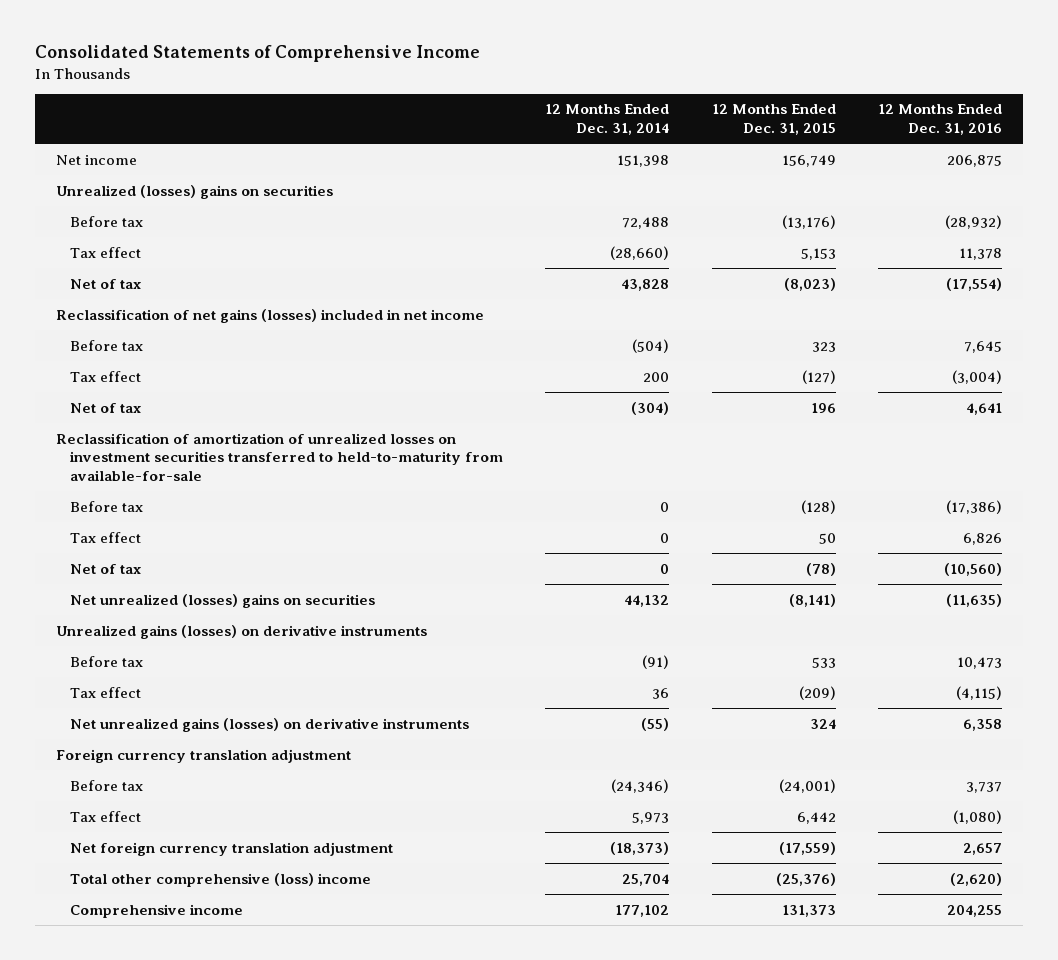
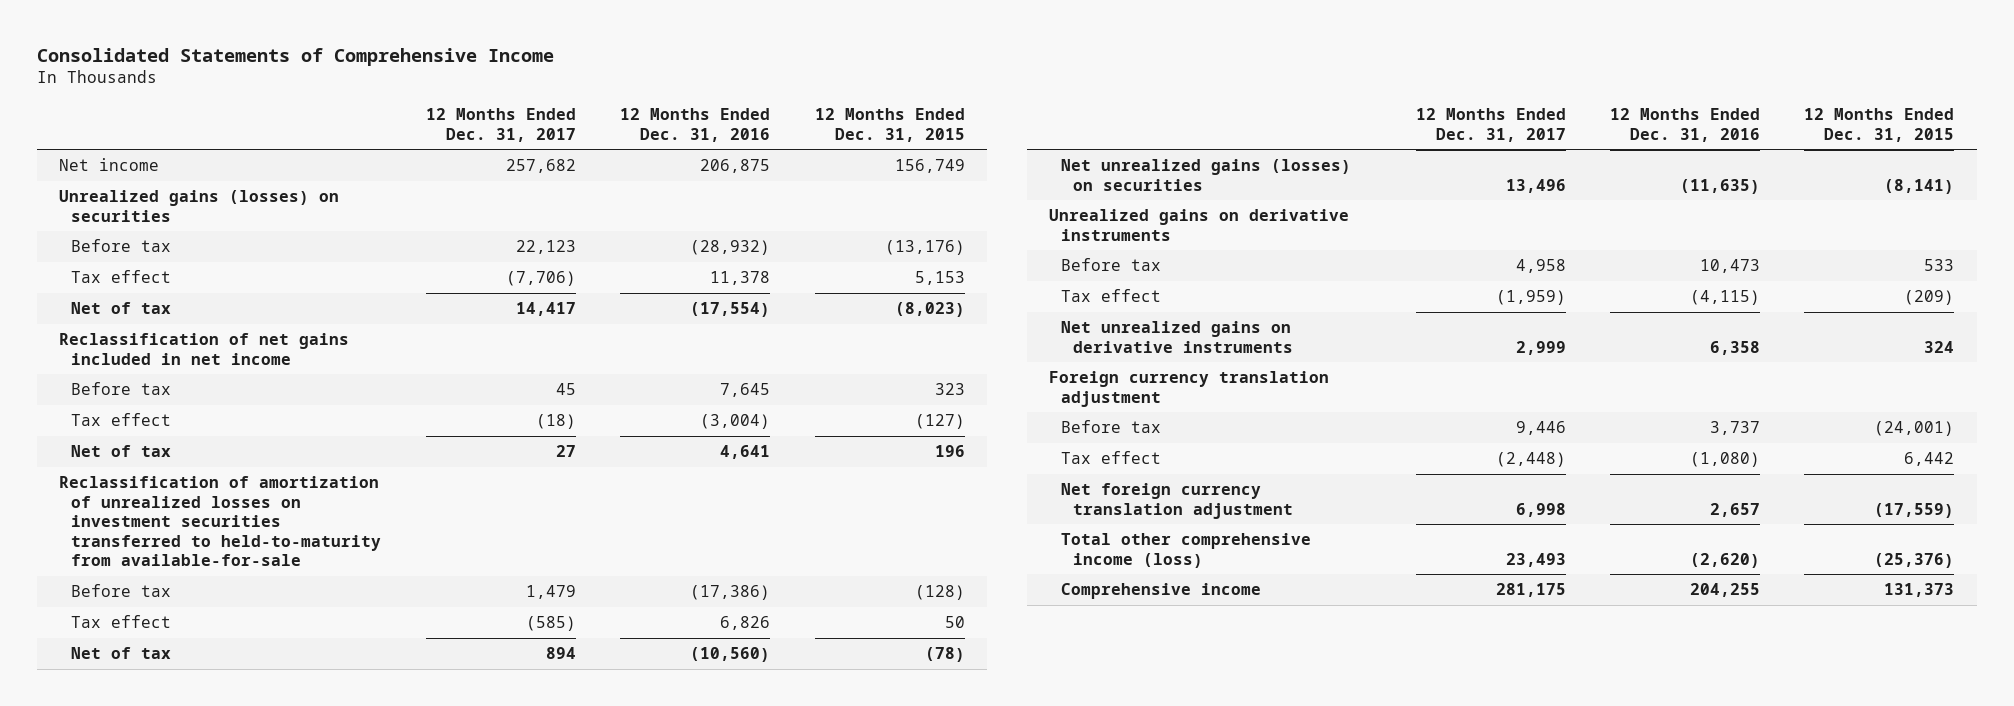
[545,104,670,135] 12 Months Ended Dec. 31, 2014 -> none
none -> [425,108,576,142] 12 Months Ended Dec. 31, 2017
[56,184,334,199] Unrealized (losses) gains on securities -> [59,190,340,222] Unrealized gains (losses) on securities
[56,308,485,323] Reclassification of net gains (losses) included in net income -> [59,333,350,365] Reclassification of net gains included in net income
[69,593,375,608] Net unrealized (losses) gains on securities -> [1061,159,1352,191] Net unrealized gains (losses) on securities
[56,624,428,639] Unrealized gains (losses) on derivative instruments -> [1048,209,1349,241] Unrealized gains on derivative instruments
[69,717,469,732] Net unrealized gains (losses) on derivative instruments -> [1061,321,1294,353] Net unrealized gains on derivative instruments
[69,872,371,887] Total other comprehensive (loss) income -> [1061,533,1312,568] Total other comprehensive income (loss)

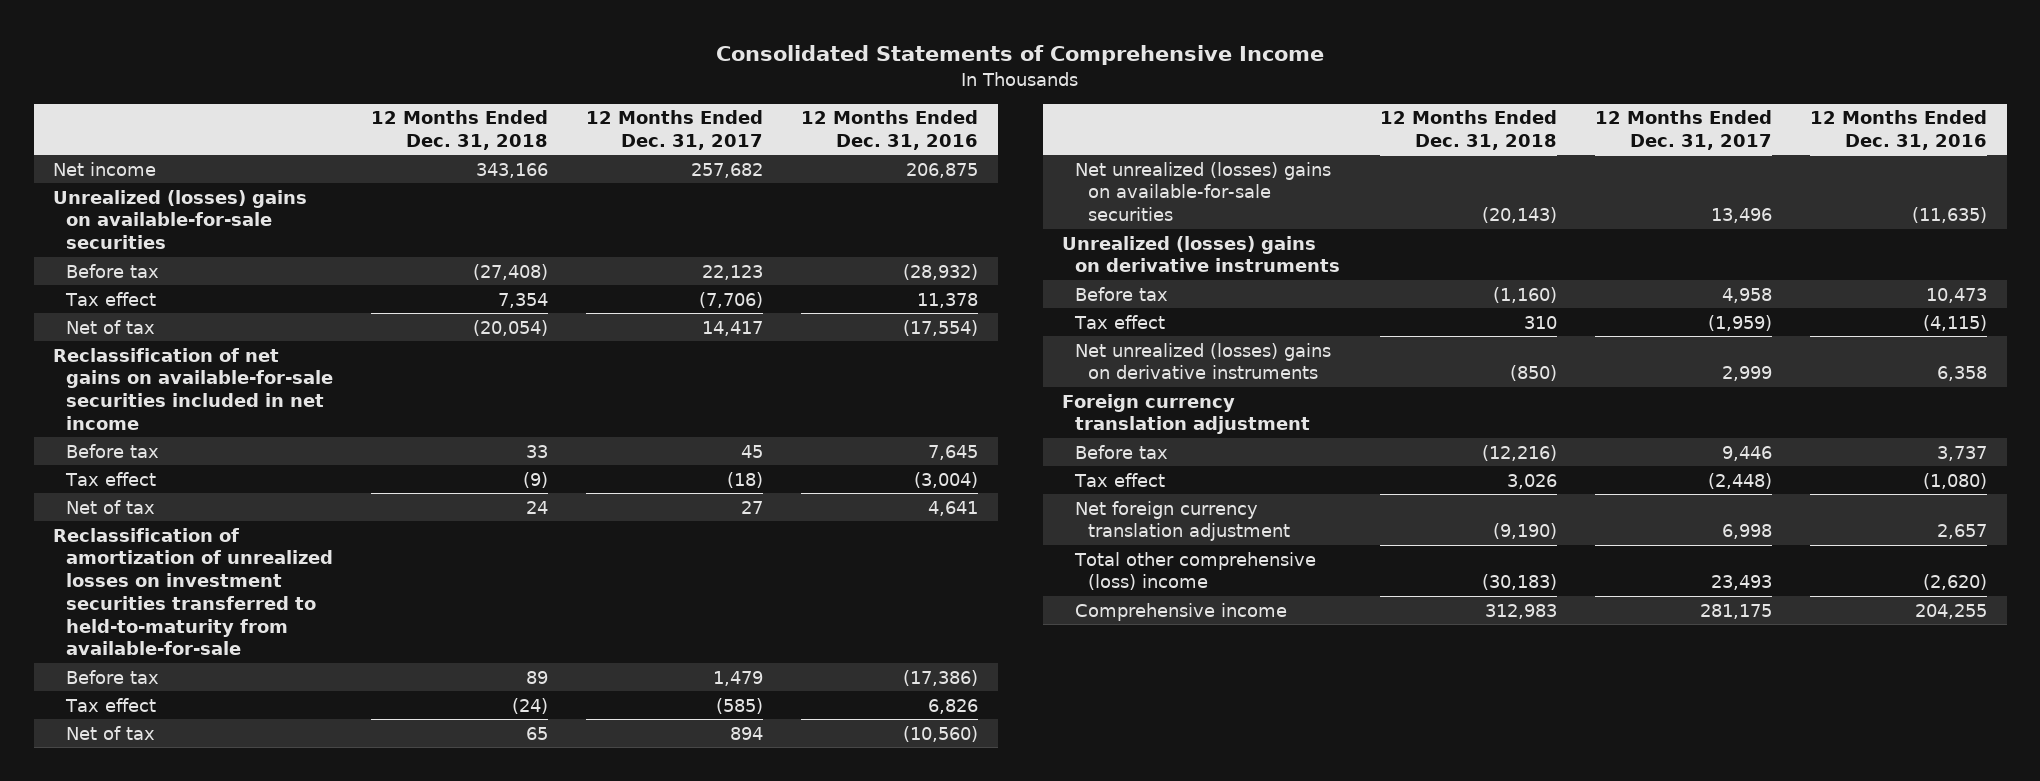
[814,108,965,142] 12 Months Ended Dec. 31, 2015 -> none
none -> [371,110,549,150] 12 Months Ended Dec. 31, 2018
[59,190,340,222] Unrealized gains (losses) on securities -> [52,189,307,250] Unrealized (losses) gains on available-for-sale securities
[59,333,350,365] Reclassification of net gains included in net income -> [52,347,333,430] Reclassification of net gains on available-for-sale securities included in net income
[1061,159,1352,191] Net unrealized gains (losses) on securities -> [1074,161,1331,222] Net unrealized (losses) gains on available-for-sale securities
[1048,209,1349,241] Unrealized gains on derivative instruments -> [1061,235,1340,273] Unrealized (losses) gains on derivative instruments
[1061,321,1294,353] Net unrealized gains on derivative instruments -> [1074,342,1331,380] Net unrealized (losses) gains on derivative instruments
[1061,533,1312,568] Total other comprehensive income (loss) -> [1073,551,1316,591] Total other comprehensive (loss) income

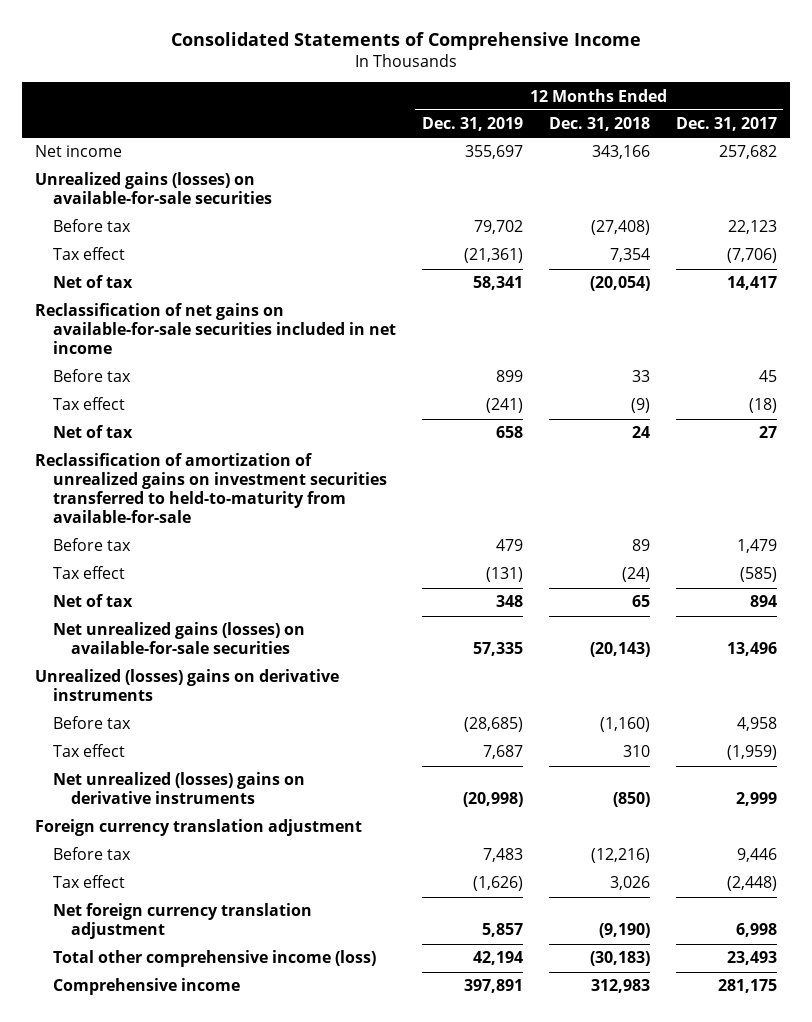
[801,110,979,150] 12 Months Ended Dec. 31, 2016 -> none
none -> [421,117,523,132] Dec. 31, 2019
[52,189,307,250] Unrealized (losses) gains on available-for-sale securities -> [34,172,272,205] Unrealized gains (losses) on available-for-sale securities
[52,527,333,656] Reclassification of amortization of unrealized losses on investment securities transferred to held-to-maturity from available-for-sale -> [34,453,387,524] Reclassification of amortization of unrealized gains on investment securities transferred to held-to-maturity from available-for-sale
[1074,161,1331,222] Net unrealized (losses) gains on available-for-sale securities -> [52,622,305,655] Net unrealized gains (losses) on available-for-sale securities
[1073,551,1316,591] Total other comprehensive (loss) income -> [52,950,376,968] Total other comprehensive income (loss)

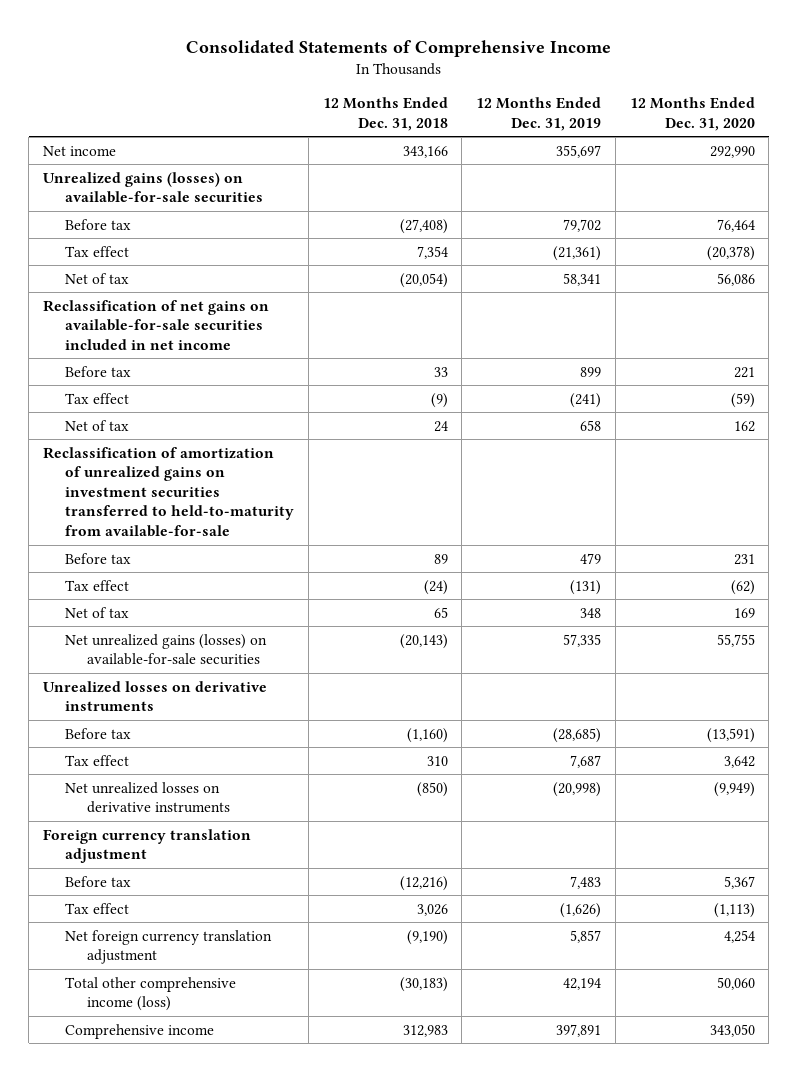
[675,117,777,132] Dec. 31, 2017 -> none
none -> [629,97,755,131] 12 Months Ended Dec. 31, 2020
[34,669,339,702] Unrealized (losses) gains on derivative instruments -> [43,680,268,712] Unrealized losses on derivative instruments
[52,772,305,805] Net unrealized (losses) gains on derivative instruments -> [64,781,230,814] Net unrealized losses on derivative instruments

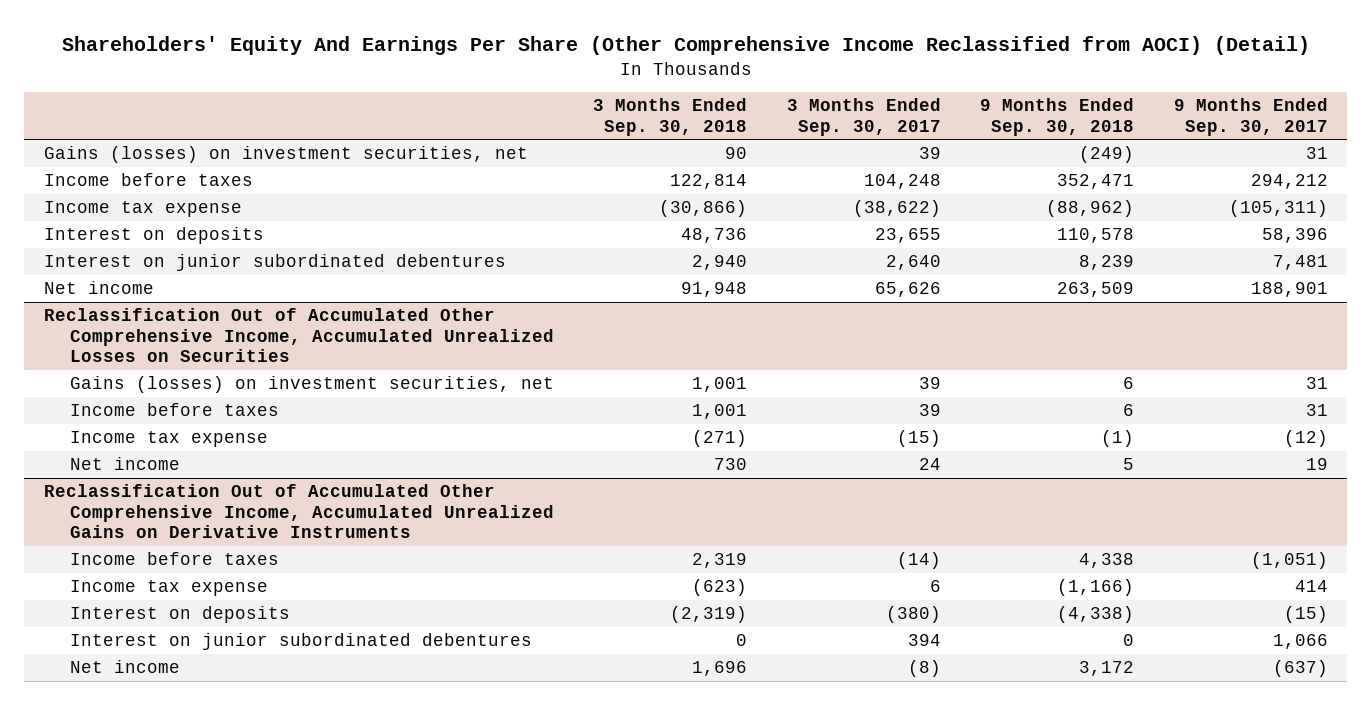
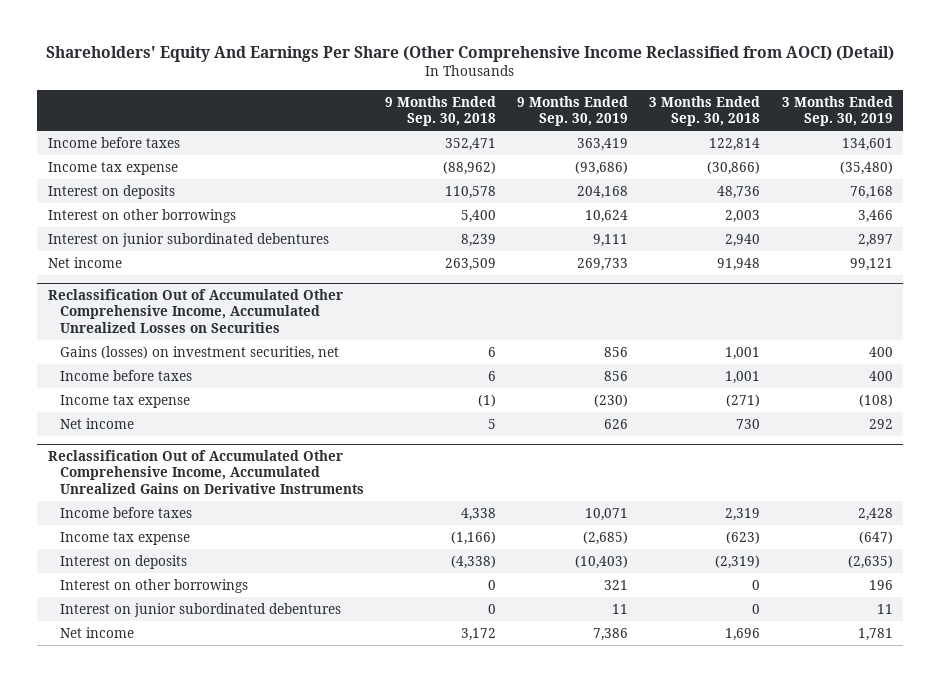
[786,98,941,136] 3 Months Ended Sep. 30, 2017 -> none
[1173,98,1328,136] 9 Months Ended Sep. 30, 2017 -> none
none -> [517,95,629,127] 9 Months Ended Sep. 30, 2019
none -> [781,95,893,127] 3 Months Ended Sep. 30, 2019
[43,146,528,164] Gains (losses) on investment securities, net -> none
none -> [47,208,236,223] Interest on other borrowings
none -> [59,578,248,593] Interest on other borrowings

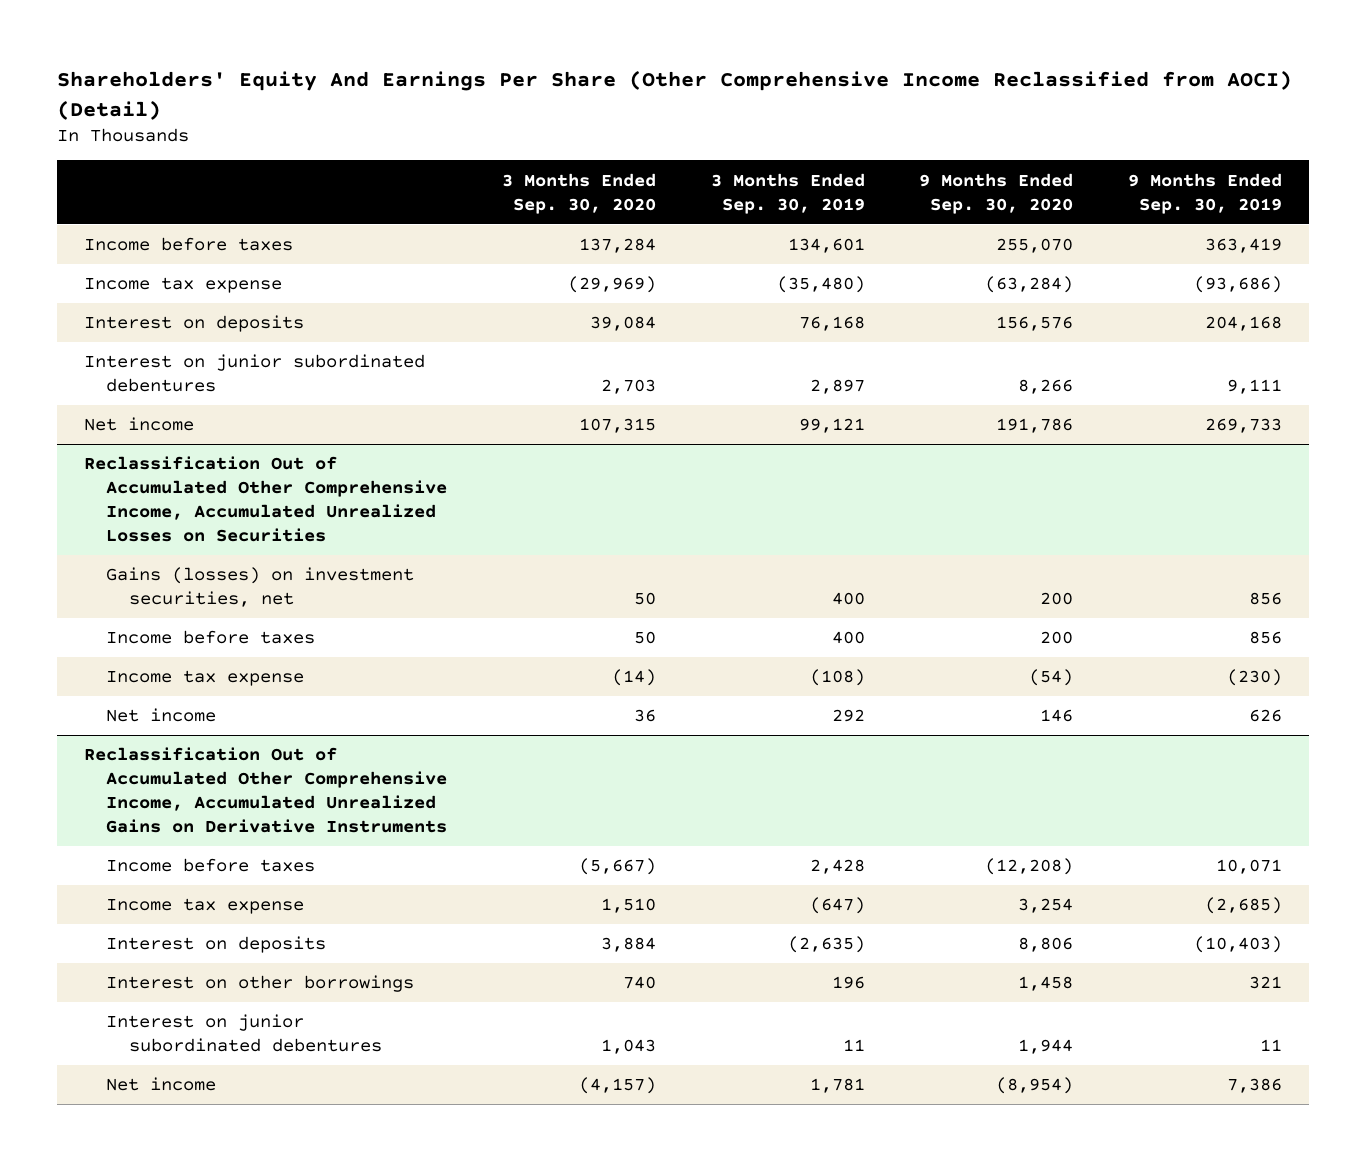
[384,95,496,127] 9 Months Ended Sep. 30, 2018 -> none
[649,95,761,127] 3 Months Ended Sep. 30, 2018 -> none
none -> [502,172,657,214] 3 Months Ended Sep. 30, 2020
none -> [919,172,1074,214] 9 Months Ended Sep. 30, 2020
[47,208,236,223] Interest on other borrowings -> none

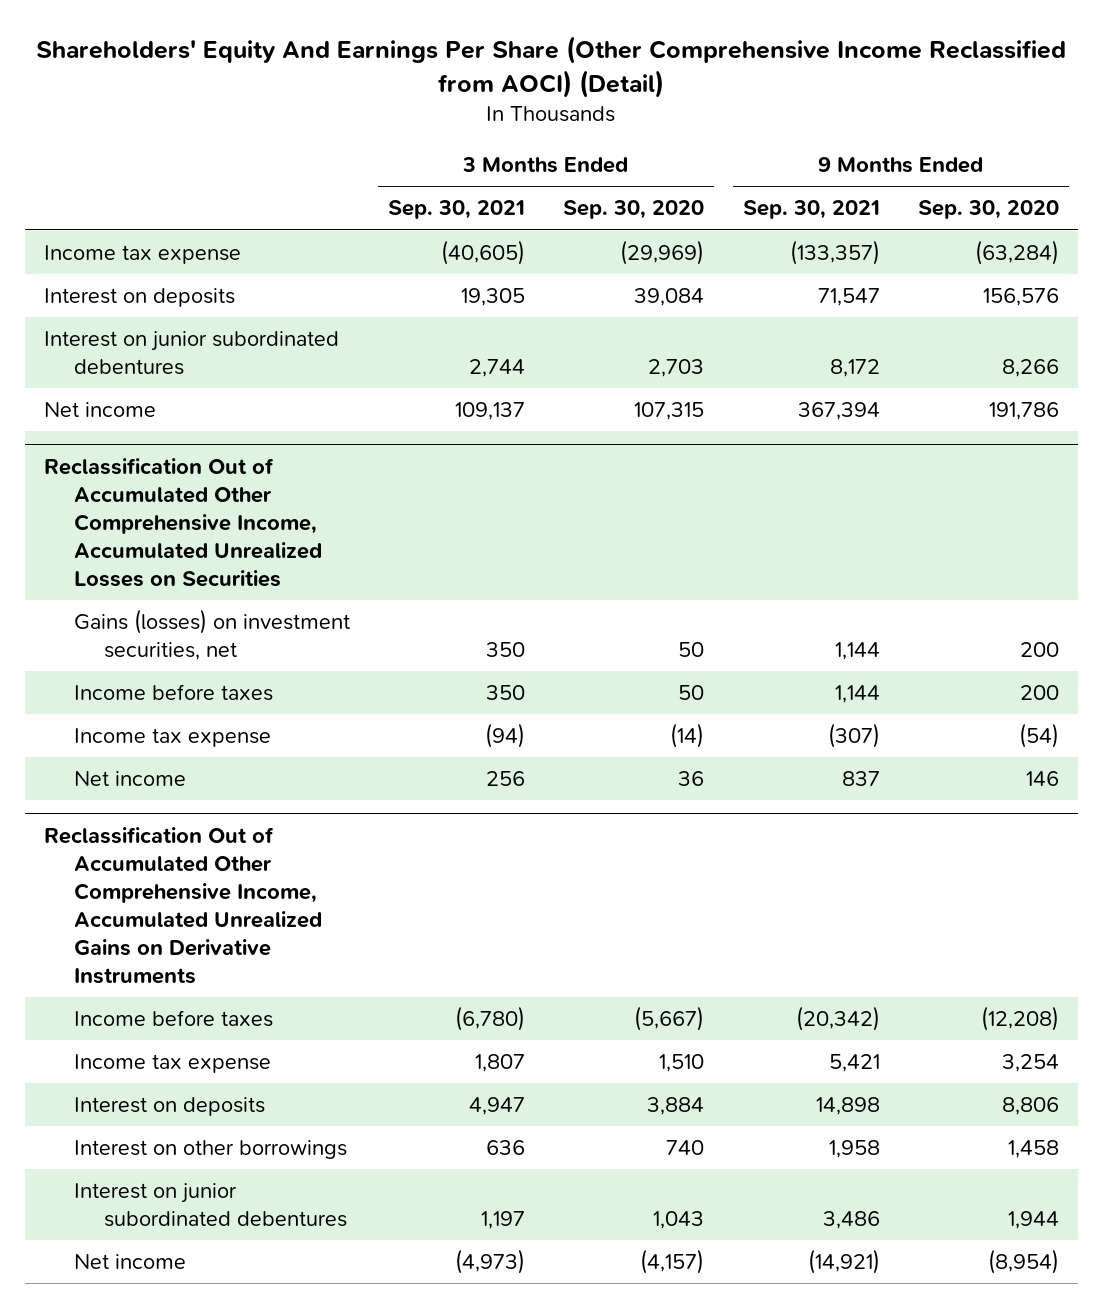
[710,172,865,214] 3 Months Ended Sep. 30, 2019 -> none
[1127,172,1282,214] 9 Months Ended Sep. 30, 2019 -> none
none -> [388,200,526,220] Sep. 30, 2021
none -> [742,200,880,220] Sep. 30, 2021
[84,237,294,252] Income before taxes -> none

